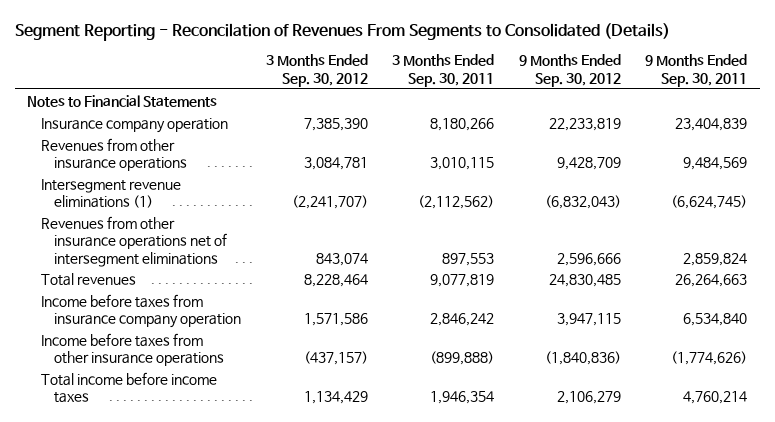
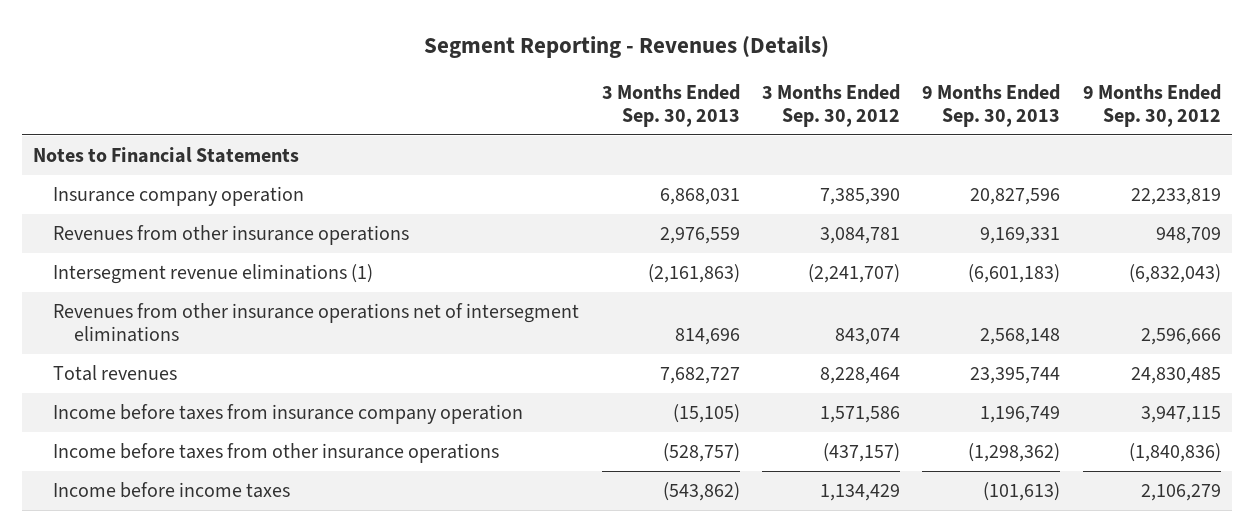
[14,23,670,42] Segment Reporting - Reconcilation of Revenues From Segments to Consolidated (Details) -> [423,35,829,58] Segment Reporting - Revenues (Details)
[392,54,495,87] 3 Months Ended Sep. 30, 2011 -> none
[645,54,748,87] 9 Months Ended Sep. 30, 2011 -> none
none -> [601,83,740,128] 3 Months Ended Sep. 30, 2013
none -> [922,83,1061,128] 9 Months Ended Sep. 30, 2013
[556,157,621,171] 9,428,709 -> [1155,226,1221,244] 948,709
[40,371,217,404] Total income before income taxes -> [53,481,291,498] Income before income taxes

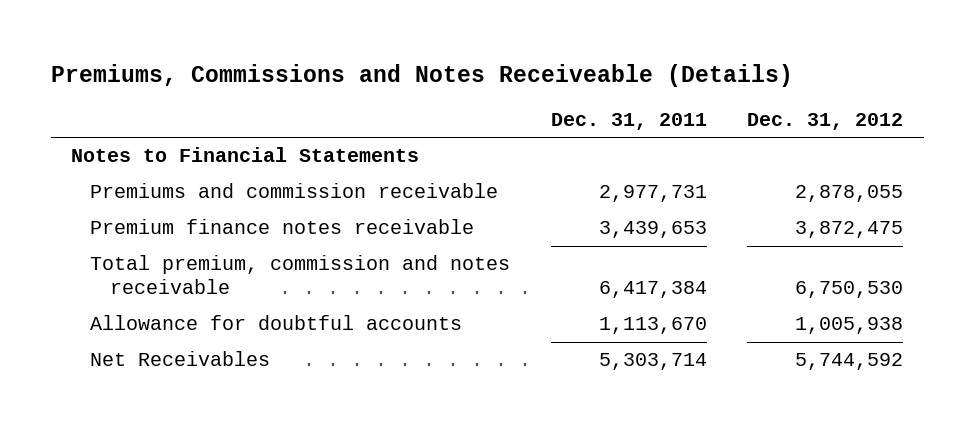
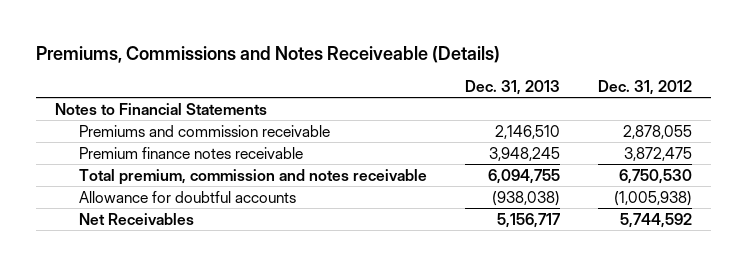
[550,112,707,130] Dec. 31, 2011 -> none
none -> [464,80,560,96] Dec. 31, 2013
[795,317,904,335] 1,005,938 -> [613,190,692,206] (1,005,938)

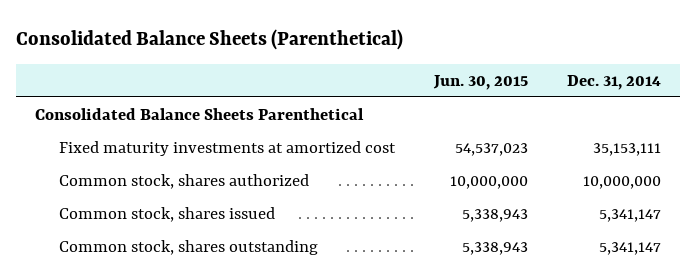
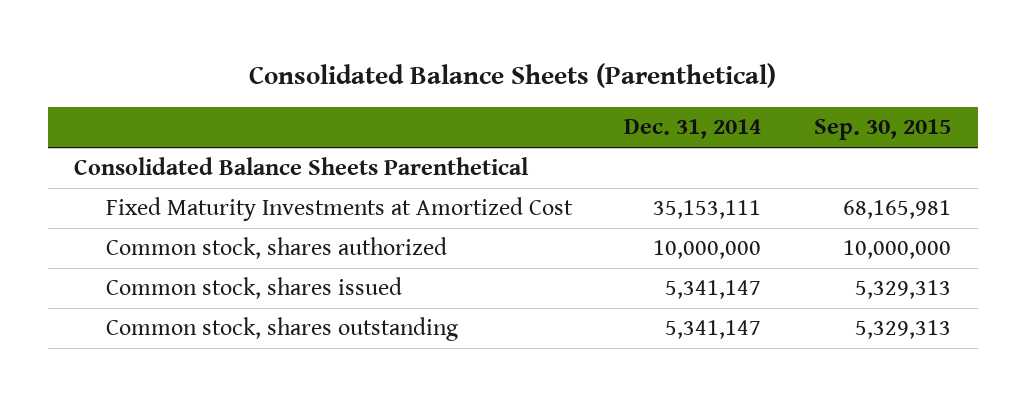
[432,74,528,90] Jun. 30, 2015 -> none
none -> [814,119,952,141] Sep. 30, 2015
[58,140,396,156] Fixed maturity investments at amortized cost -> [105,197,573,222] Fixed Maturity Investments at Amortized Cost

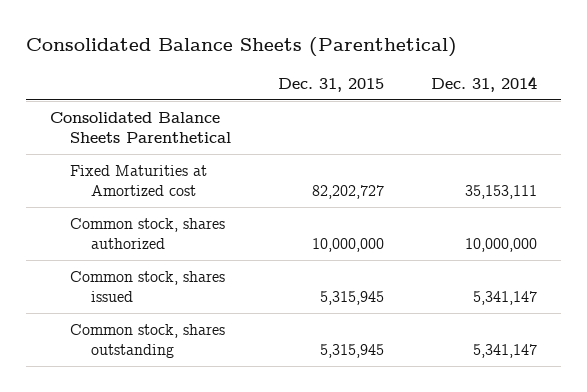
[814,119,952,141] Sep. 30, 2015 -> none
none -> [278,77,385,92] Dec. 31, 2015
[105,197,573,222] Fixed Maturity Investments at Amortized Cost -> [70,164,208,197] Fixed Maturities at Amortized cost

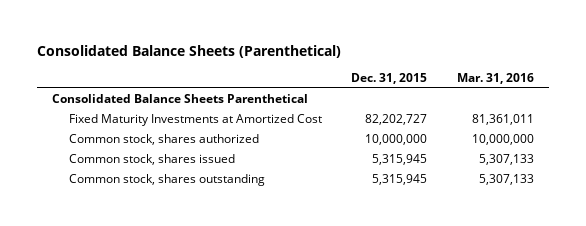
[431,75,538,92] Dec. 31, 2014 -> none
none -> [457,73,535,85] Mar. 31, 2016
[70,164,208,197] Fixed Maturities at Amortized cost -> [68,114,322,127] Fixed Maturity Investments at Amortized Cost

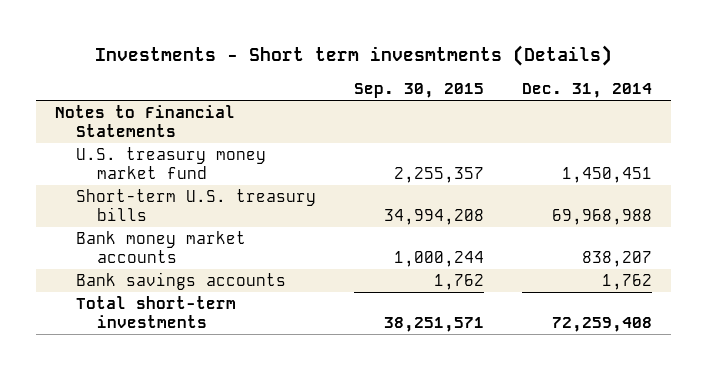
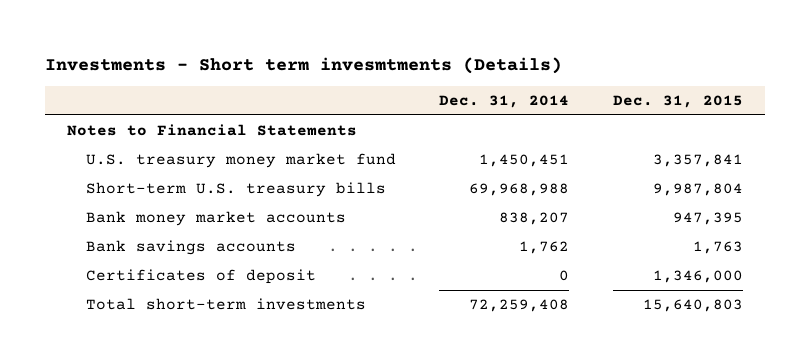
[354,83,485,99] Sep. 30, 2015 -> none
none -> [612,94,743,108] Dec. 31, 2015
none -> [85,269,316,285] Certificates of deposit

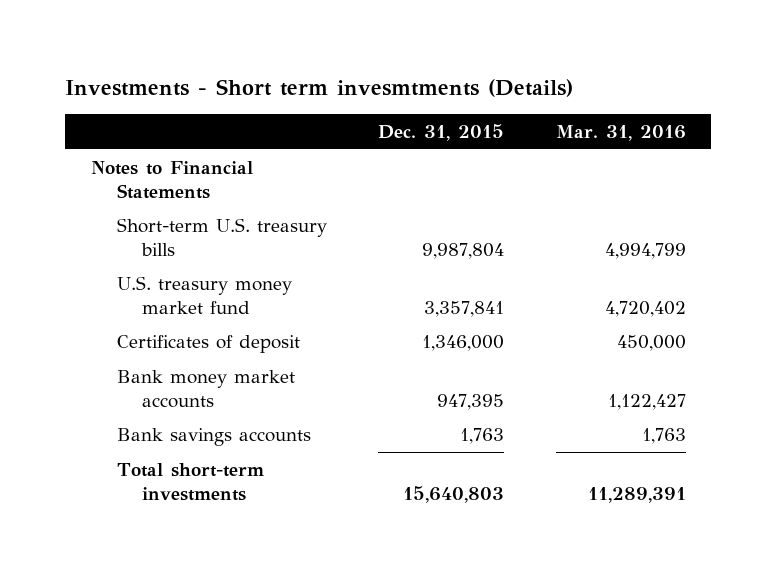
[439,94,570,108] Dec. 31, 2014 -> none
none -> [555,124,686,141] Mar. 31, 2016
[85,153,396,169] U.S. treasury money market fund -> [116,275,292,314] U.S. treasury money market fund
[85,269,316,285] Certificates of deposit -> [116,334,300,353] Certificates of deposit

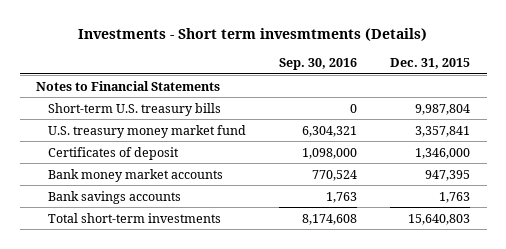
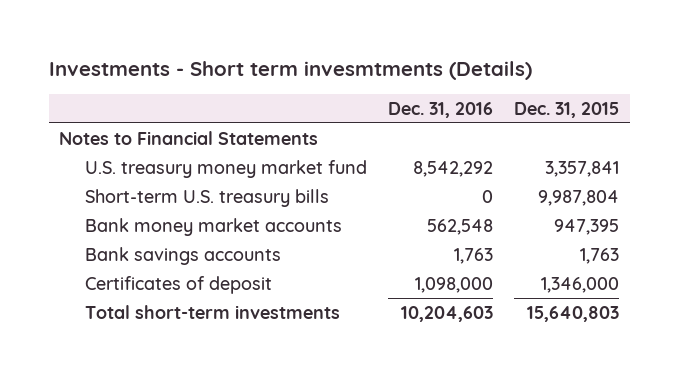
[279,57,358,70] Sep. 30, 2016 -> none
none -> [388,101,494,118] Dec. 31, 2016
[48,102,222,116] Short-term U.S. treasury bills -> [84,188,329,207] Short-term U.S. treasury bills
[48,146,180,160] Certificates of deposit -> [84,275,272,294] Certificates of deposit

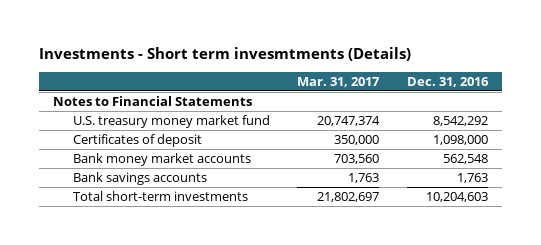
[514,101,620,118] Dec. 31, 2015 -> none
none -> [297,77,381,88] Mar. 31, 2017
[84,188,329,207] Short-term U.S. treasury bills -> none
[84,275,272,294] Certificates of deposit -> [72,133,202,147] Certificates of deposit

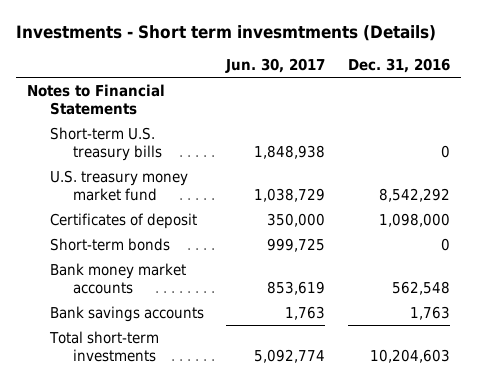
[297,77,381,88] Mar. 31, 2017 -> none
none -> [225,58,326,74] Jun. 30, 2017
none -> [50,126,162,161] Short-term U.S. treasury bills
none -> [50,237,171,251] Short-term bonds

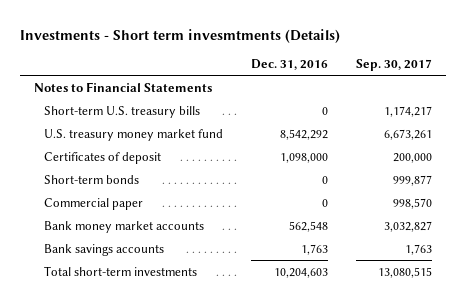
[225,58,326,74] Jun. 30, 2017 -> none
none -> [356,58,433,71] Sep. 30, 2017
none -> [43,197,143,210] Commercial paper

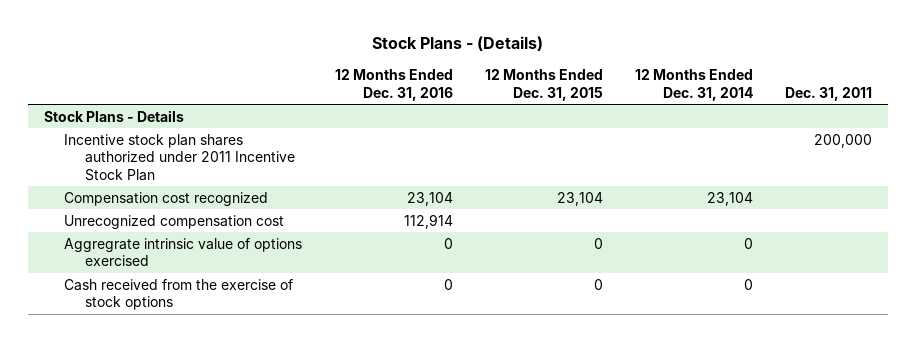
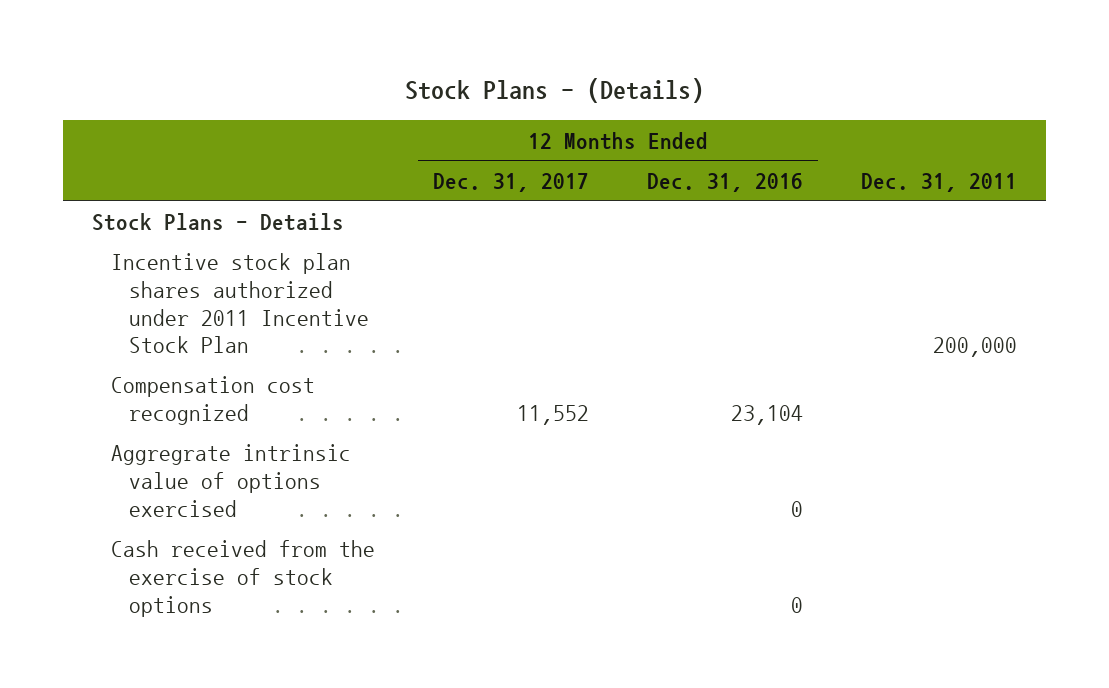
[484,69,603,101] 12 Months Ended Dec. 31, 2015 -> none
[634,69,753,101] 12 Months Ended Dec. 31, 2014 -> none
none -> [432,172,589,192] Dec. 31, 2017
[64,214,285,229] Unrecognized compensation cost -> none

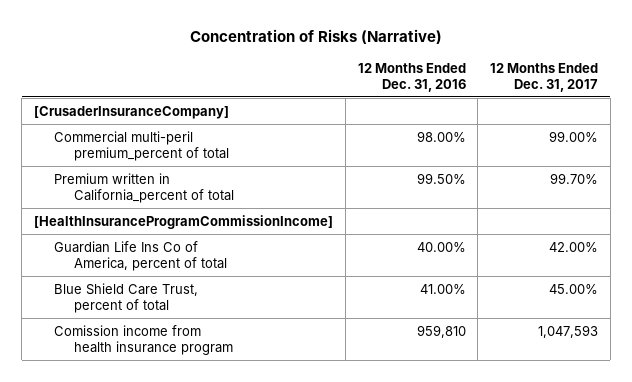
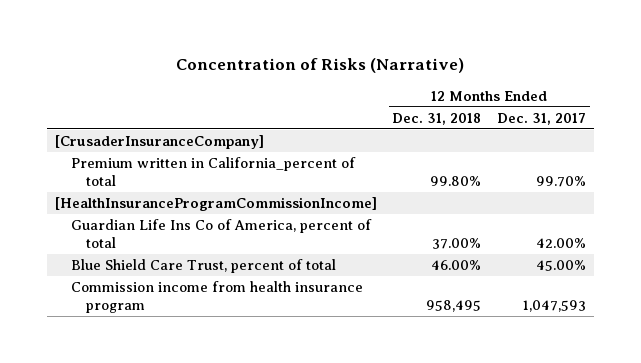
[357,62,466,92] 12 Months Ended Dec. 31, 2016 -> none
none -> [392,112,482,125] Dec. 31, 2018
[54,130,230,161] Commercial multi-peril premium_percent of total -> none
[54,324,234,355] Comission income from health insurance program -> [70,281,363,313] Commission income from health insurance program

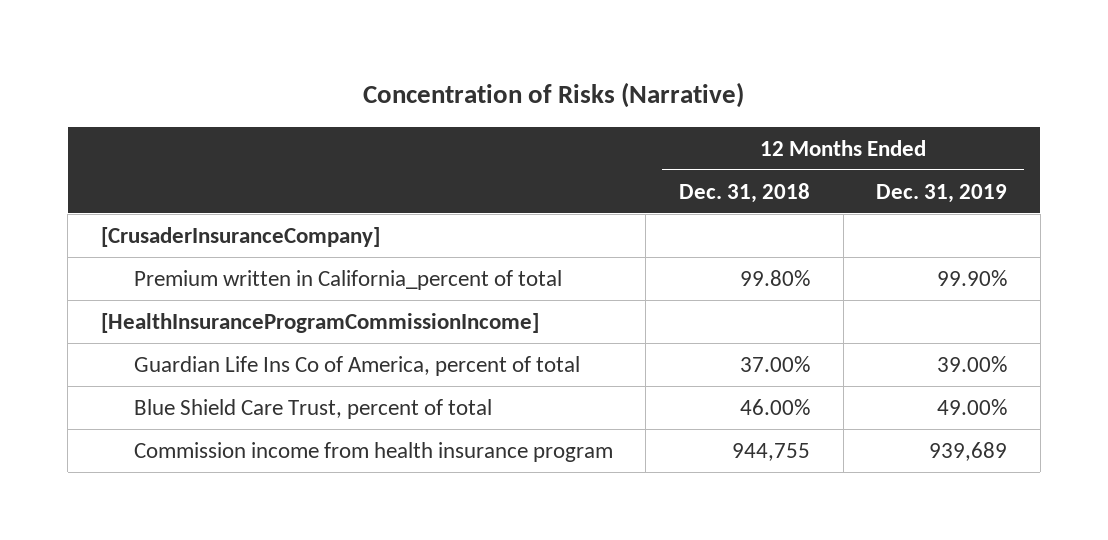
[496,112,586,125] Dec. 31, 2017 -> none
none -> [876,183,1008,203] Dec. 31, 2019
[426,299,482,312] 958,495 -> [731,443,810,462] 944,755

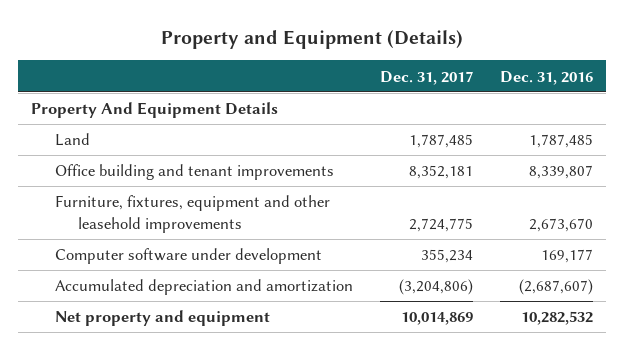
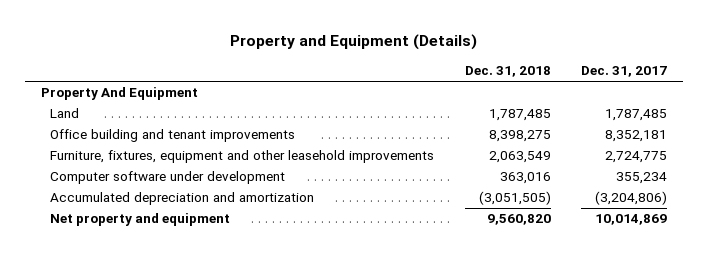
[499,70,593,85] Dec. 31, 2016 -> none
none -> [464,66,551,78] Dec. 31, 2018
[31,102,279,119] Property And Equipment Details -> [40,87,198,101] Property And Equipment

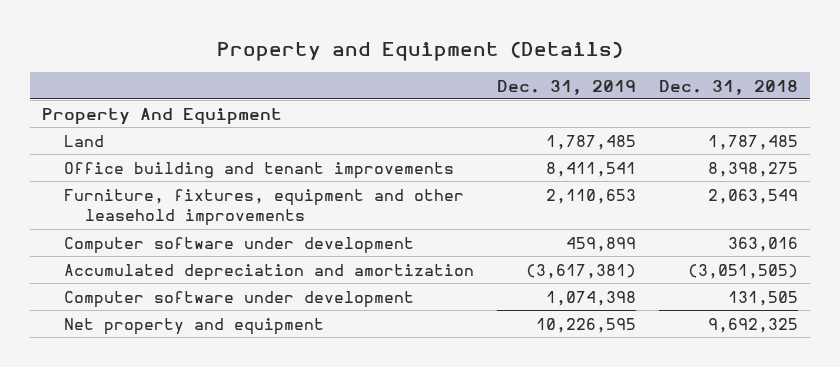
[581,66,668,78] Dec. 31, 2017 -> none
none -> [497,79,637,95] Dec. 31, 2019
none -> [63,290,414,308] Computer software under development
[486,214,551,226] 9,560,820 -> [708,317,799,333] 9,692,325

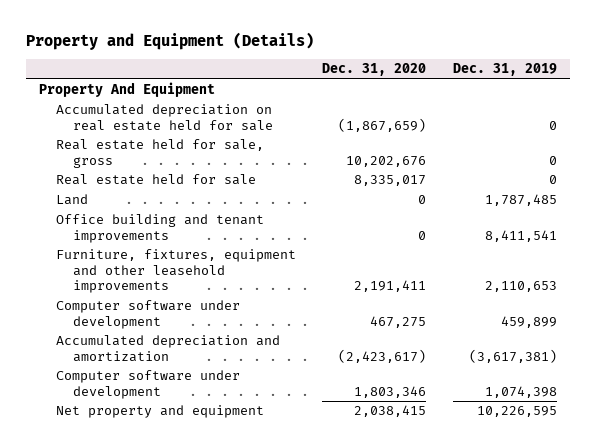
[659,79,799,95] Dec. 31, 2018 -> none
none -> [322,63,427,77] Dec. 31, 2020
none -> [56,104,274,131] Accumulated depreciation on real estate held for sale
none -> [56,139,265,168] Real estate held for sale, gross
none -> [56,174,257,186] Real estate held for sale

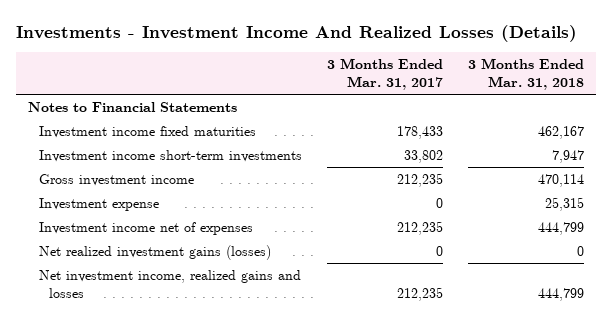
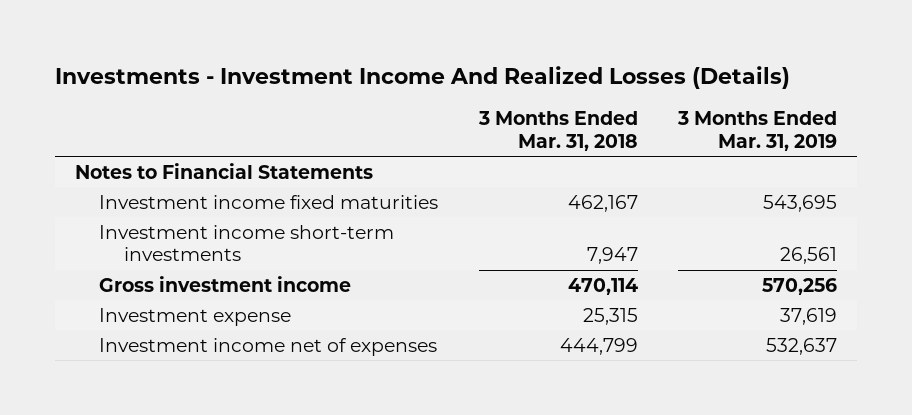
[326,58,443,91] 3 Months Ended Mar. 31, 2017 -> none
none -> [676,110,837,151] 3 Months Ended Mar. 31, 2019
[38,245,271,261] Net realized investment gains (losses) -> none
[38,270,301,298] Net investment income, realized gains and losses -> none

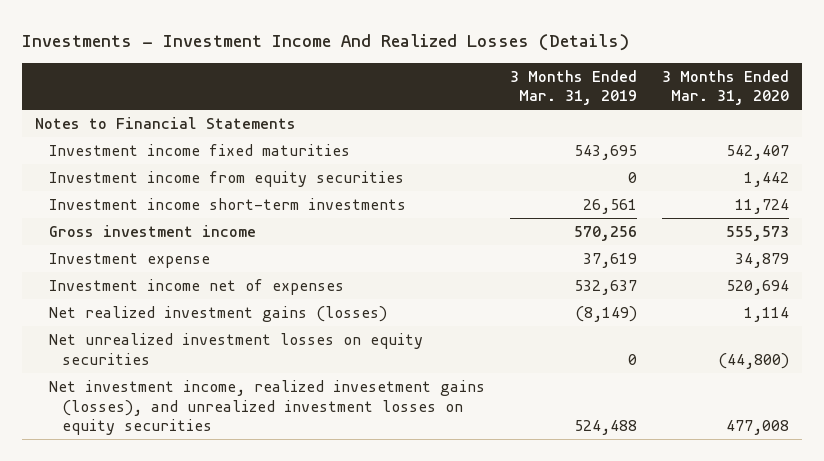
[477,110,638,151] 3 Months Ended Mar. 31, 2018 -> none
none -> [662,69,790,106] 3 Months Ended Mar. 31, 2020
none -> [48,170,404,187] Investment income from equity securities
none -> [48,305,387,322] Net realized investment gains (losses)
none -> [48,332,423,365] Net unrealized investment losses on equity securities
none -> [48,379,485,436] Net investment income, realized invesetment gains (losses), and unrealized investment losses on equity securities

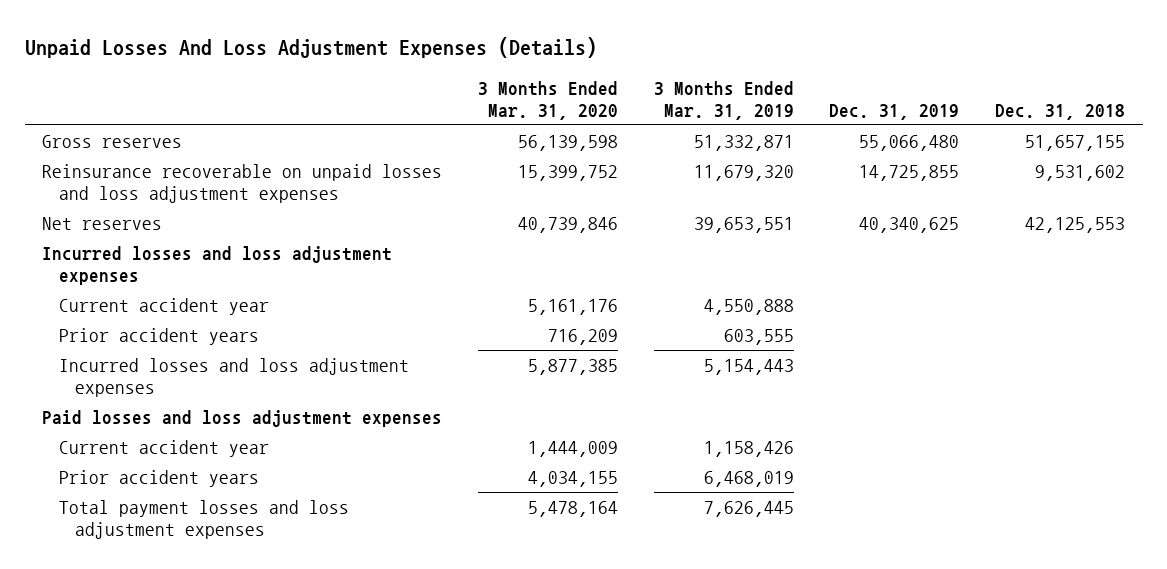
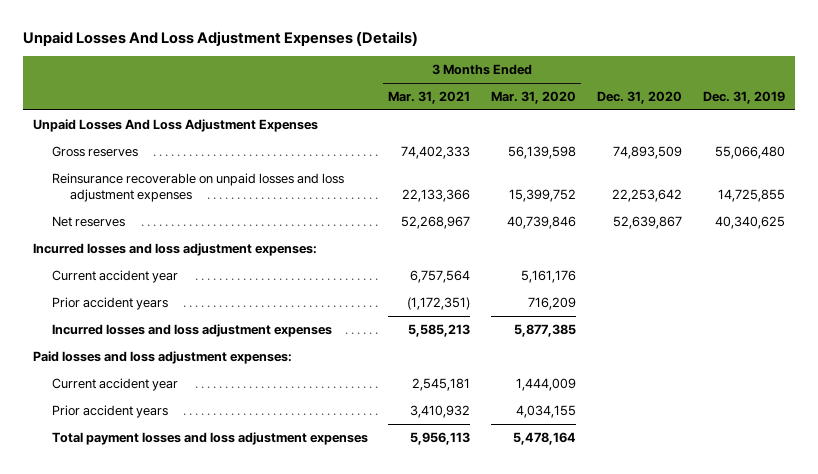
[653,80,794,120] 3 Months Ended Mar. 31, 2019 -> none
[995,103,1126,120] Dec. 31, 2018 -> none
none -> [388,91,471,105] Mar. 31, 2021
none -> [596,91,682,105] Dec. 31, 2020
none -> [33,119,319,133] Unpaid Losses And Loss Adjustment Expenses
[42,245,393,285] Incurred losses and loss adjustment expenses -> [33,243,318,257] Incurred losses and loss adjustment expenses:
[42,409,443,427] Paid losses and loss adjustment expenses -> [33,351,293,365] Paid losses and loss adjustment expenses:

